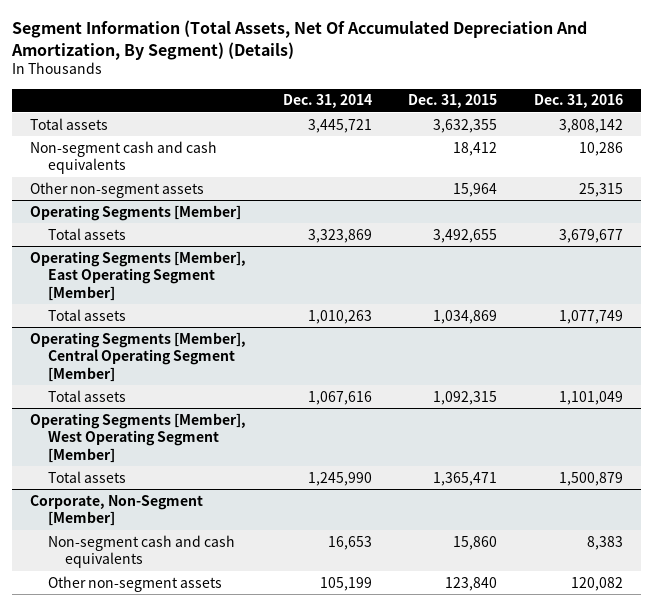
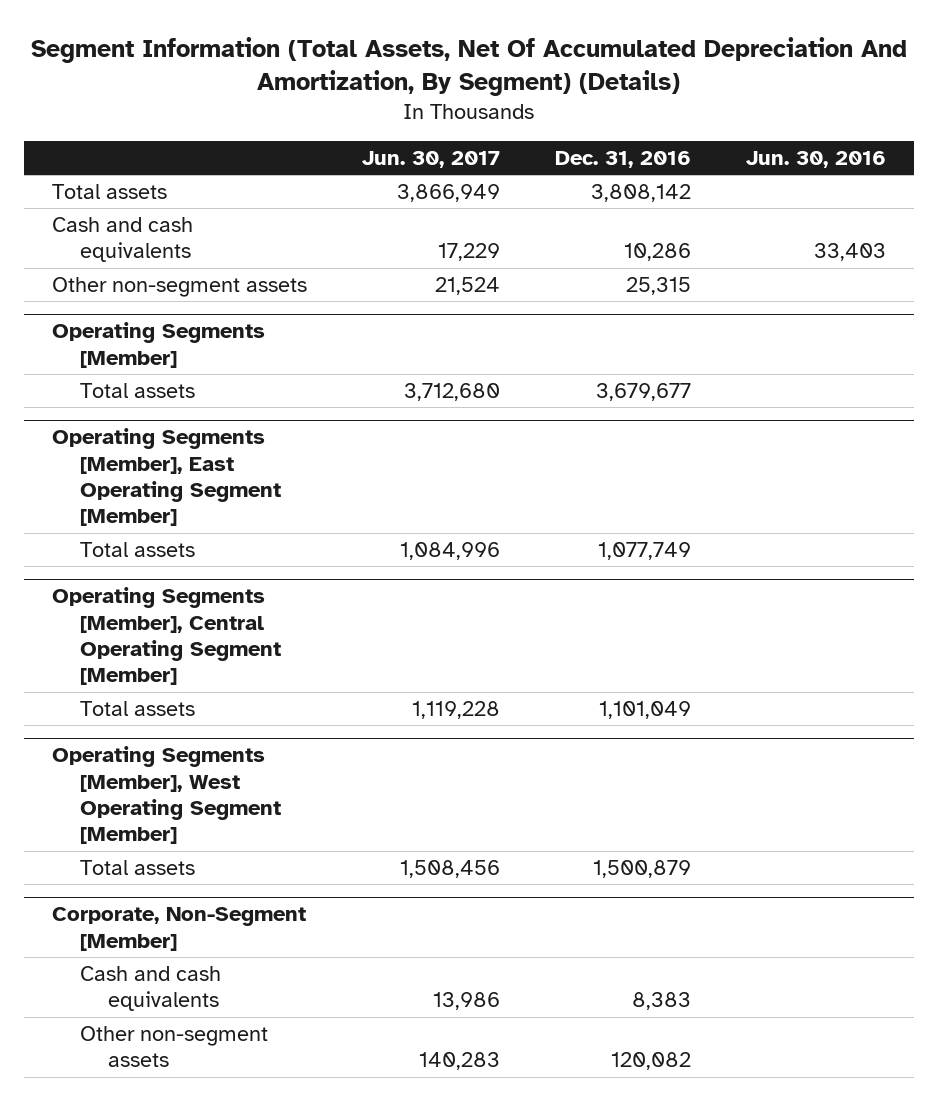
[282,94,372,109] Dec. 31, 2014 -> none
[408,94,498,109] Dec. 31, 2015 -> none
none -> [361,150,500,168] Jun. 30, 2017
none -> [746,150,887,168] Jun. 30, 2016
[30,140,218,175] Non-segment cash and cash equivalents -> [51,217,193,263] Cash and cash equivalents
[47,534,235,569] Non-segment cash and cash equivalents -> [80,966,222,1012] Cash and cash equivalents

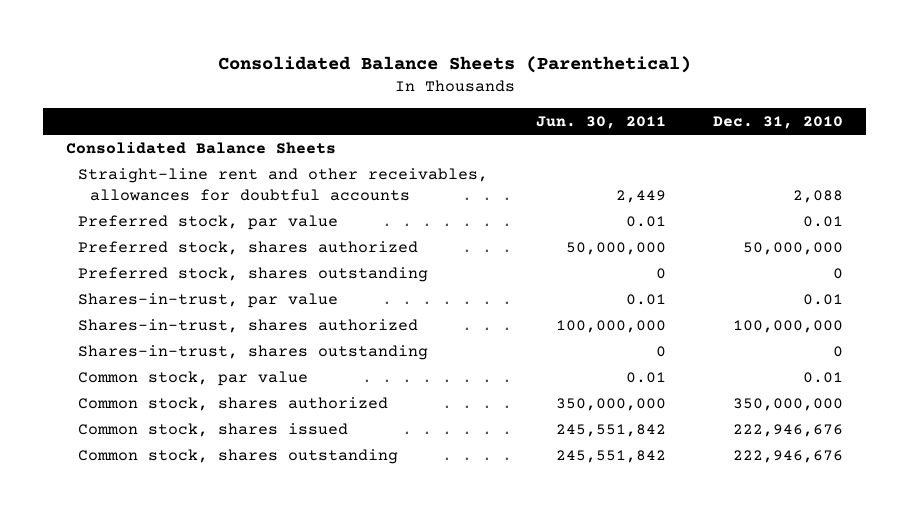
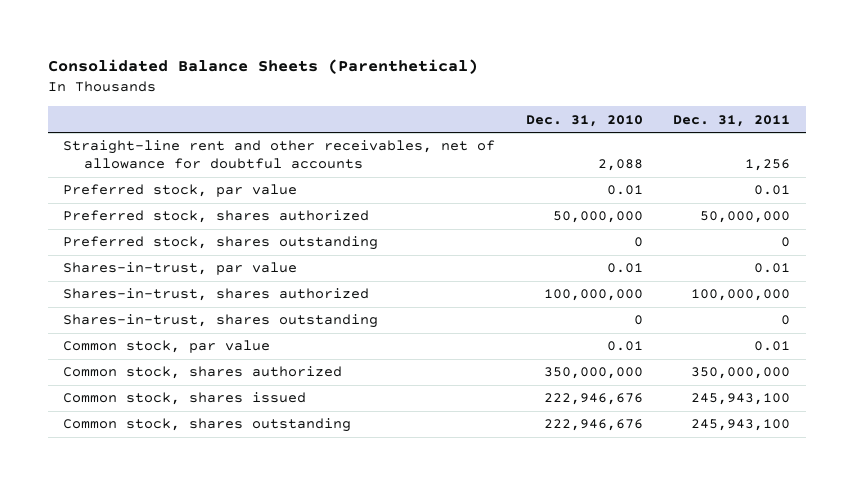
[535,115,666,129] Jun. 30, 2011 -> none
none -> [673,114,791,127] Dec. 31, 2011
[66,141,337,154] Consolidated Balance Sheets -> none
[78,167,489,202] Straight-line rent and other receivables, allowances for doubtful accounts -> [63,140,496,170] Straight-line rent and other receivables, net of allowance for doubtful accounts

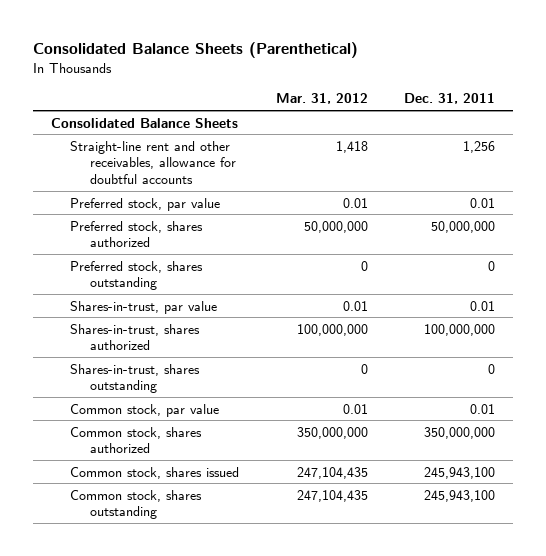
[525,114,643,127] Dec. 31, 2010 -> none
none -> [275,93,368,105] Mar. 31, 2012
none -> [51,117,239,128] Consolidated Balance Sheets
[63,140,496,170] Straight-line rent and other receivables, net of allowance for doubtful accounts -> [70,140,236,185] Straight-line rent and other receivables, allowance for doubtful accounts

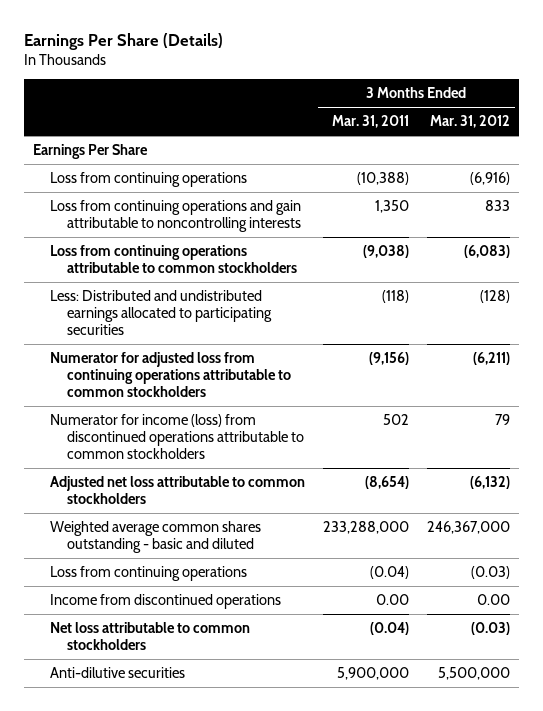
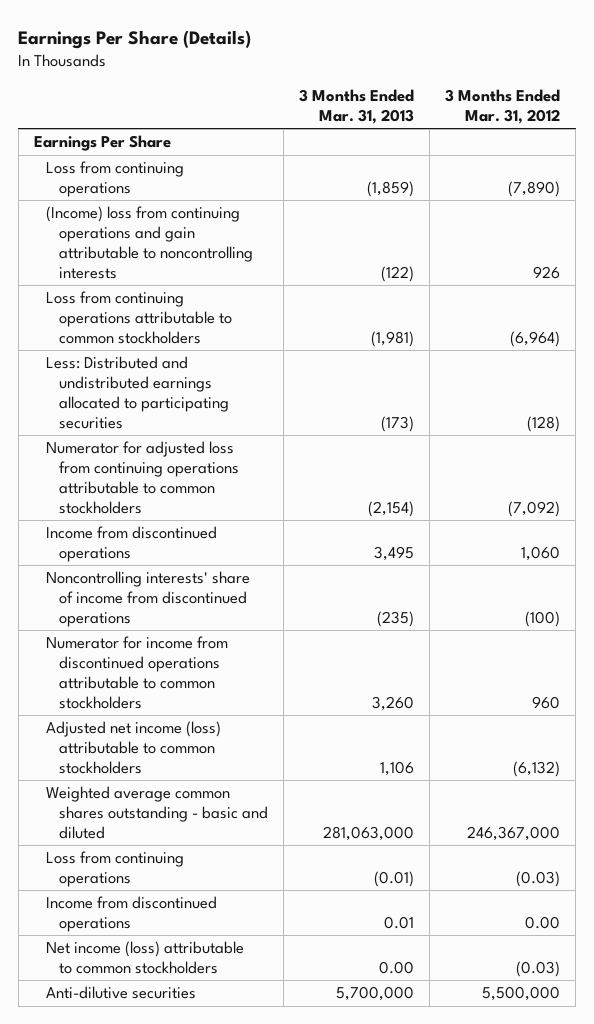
[331,115,409,129] Mar. 31, 2011 -> none
none -> [298,88,414,124] 3 Months Ended Mar. 31, 2013
[470,171,511,185] (6,916) -> [507,181,560,198] (7,890)
[49,199,302,232] Loss from continuing operations and gain attributable to noncontrolling interests -> [46,206,253,279] (Income) loss from continuing operations and gain attributable to noncontrolling interests
[485,199,511,211] 833 -> [532,265,560,279] 926
[464,244,511,258] (6,083) -> [509,330,560,347] (6,964)
[473,351,511,365] (6,211) -> [507,500,560,517] (7,092)
none -> [46,526,218,563] Income from discontinued operations
none -> [46,571,251,627] Noncontrolling interests' share of income from discontinued operations
[49,413,305,459] Numerator for income (loss) from discontinued operations attributable to common stockholders -> [46,636,229,709] Numerator for income from discontinued operations attributable to common stockholders
[495,413,511,425] 79 -> [531,695,560,709] 960
[49,475,305,504] Adjusted net loss attributable to common stockholders -> [46,721,222,774] Adjusted net income (loss) attributable to common stockholders
[49,621,250,650] Net loss attributable to common stockholders -> [46,941,245,975] Net income (loss) attributable to common stockholders

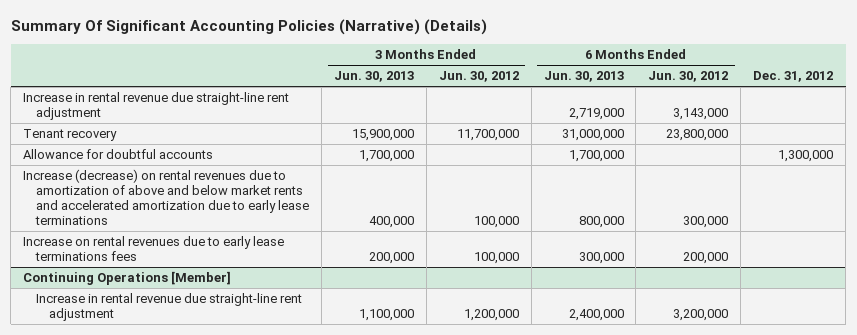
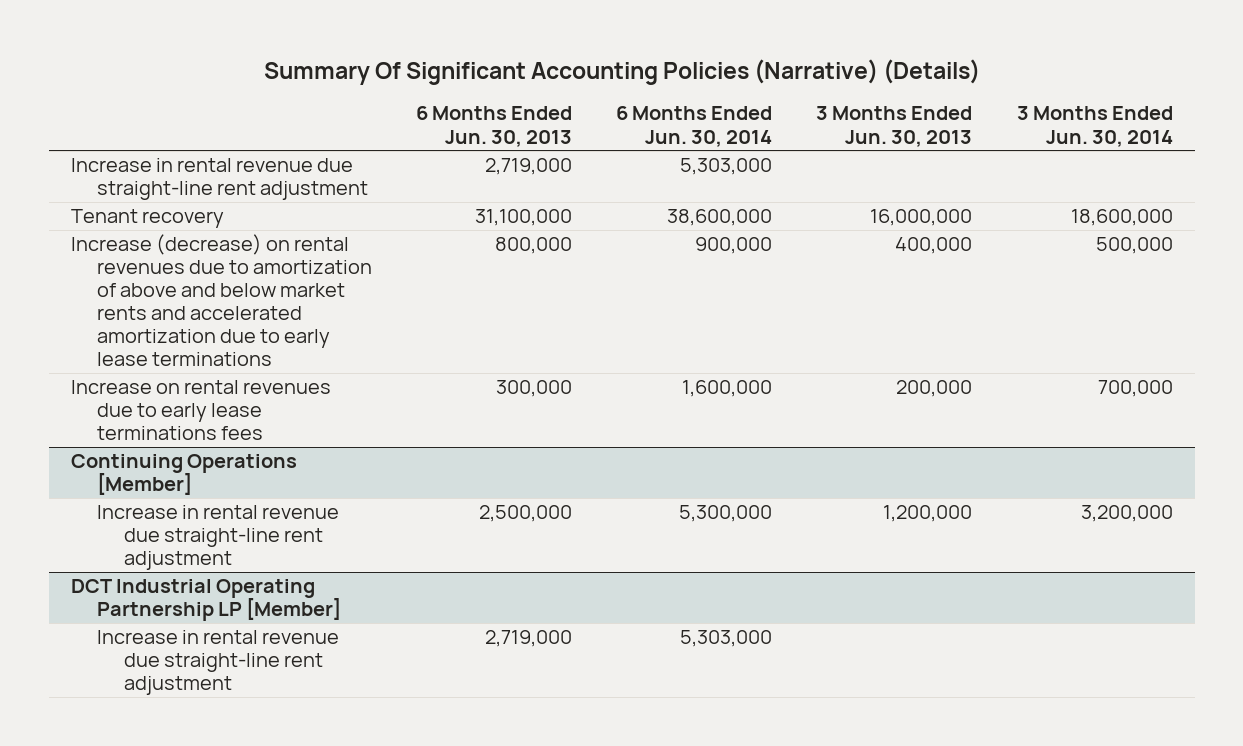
[438,71,519,83] Jun. 30, 2012 -> none
[648,71,729,83] Jun. 30, 2012 -> none
[753,71,834,83] Dec. 31, 2012 -> none
none -> [616,106,773,147] 6 Months Ended Jun. 30, 2014
none -> [1016,106,1173,147] 3 Months Ended Jun. 30, 2014
[23,149,214,160] Allowance for doubtful accounts -> none
[351,129,414,142] 15,900,000 -> [870,209,973,227] 16,000,000
[561,129,624,142] 31,000,000 -> [475,209,573,227] 31,100,000
[358,309,414,322] 1,100,000 -> [883,505,973,523] 1,200,000
[568,309,624,322] 2,400,000 -> [479,505,573,523] 2,500,000
none -> [70,579,342,622] DCT Industrial Operating Partnership LP [Member]
none -> [97,630,340,696] Increase in rental revenue due straight-line rent adjustment

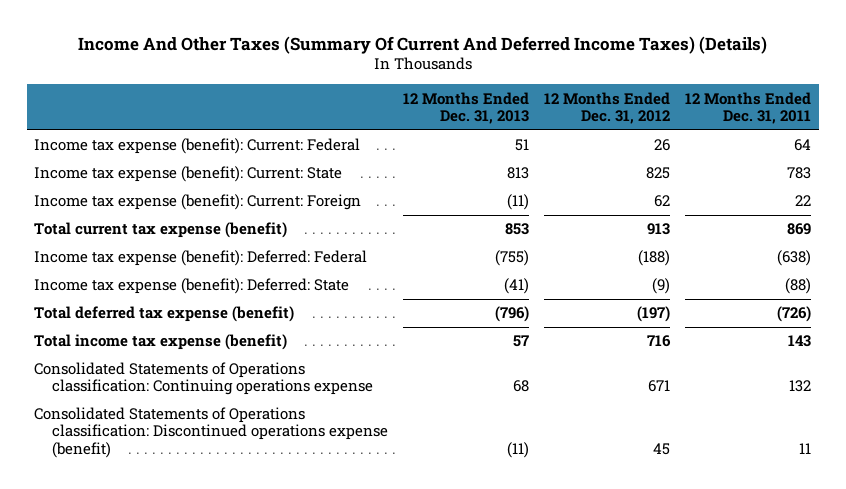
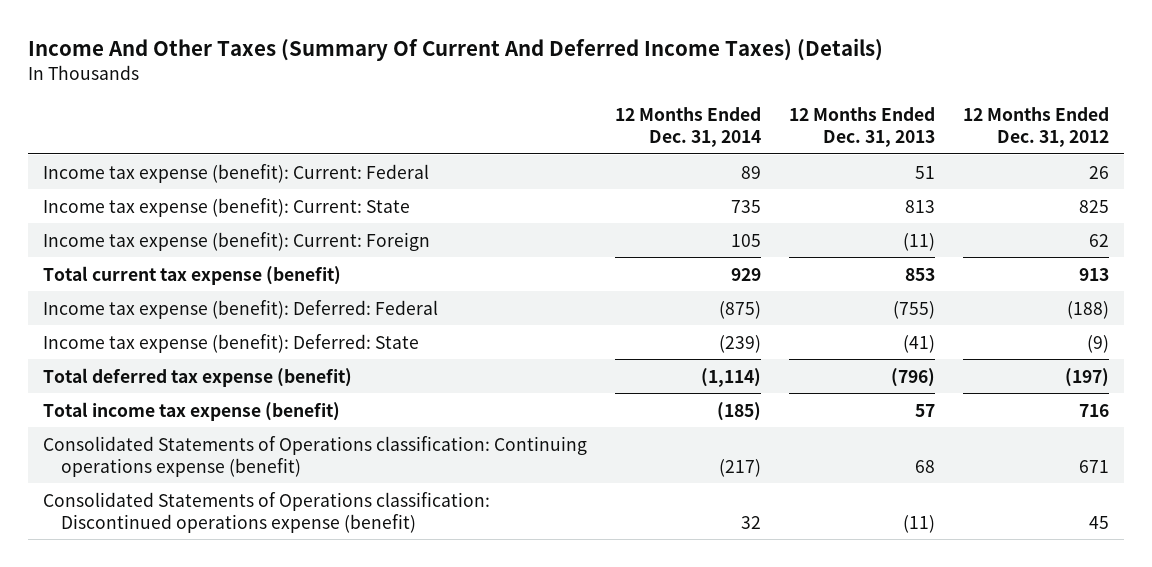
[685,91,812,124] 12 Months Ended Dec. 31, 2011 -> none
none -> [614,107,761,148] 12 Months Ended Dec. 31, 2014
[34,362,374,396] Consolidated Statements of Operations classification: Continuing operations expense -> [42,435,587,477] Consolidated Statements of Operations classification: Continuing operations expense (benefit)

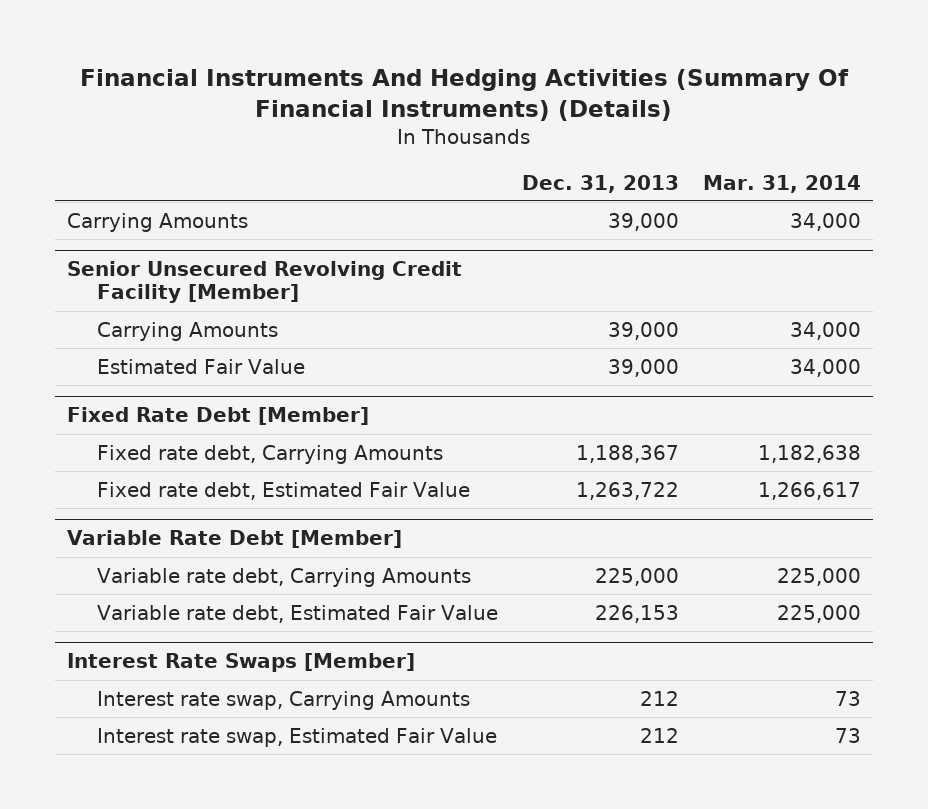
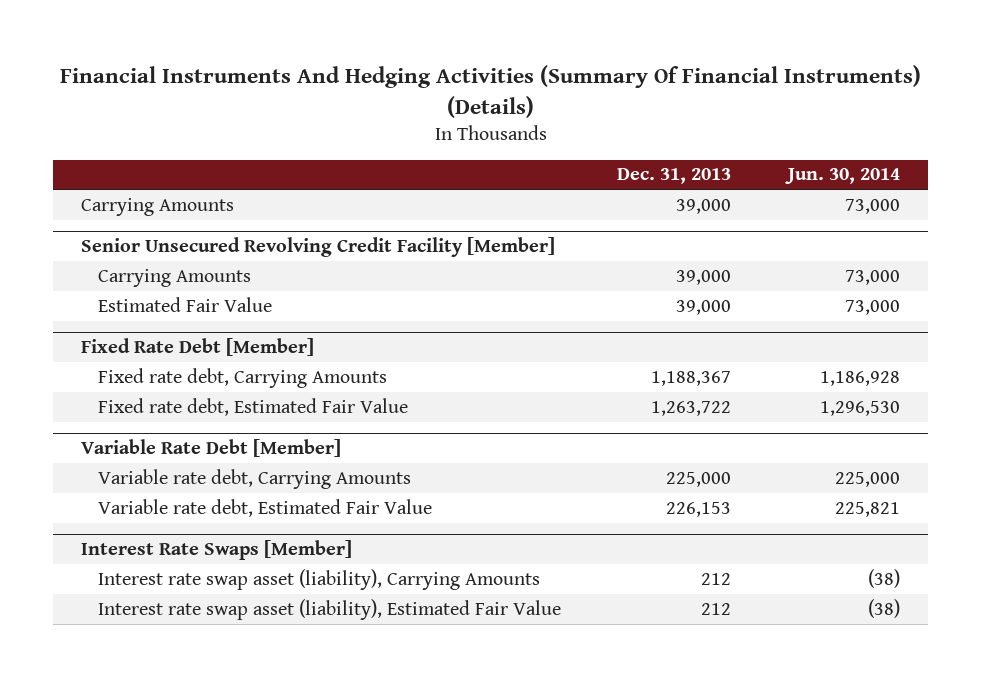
[702,174,861,193] Mar. 31, 2014 -> none
none -> [785,168,901,185] Jun. 30, 2014
[97,690,471,710] Interest rate swap, Carrying Amounts -> [97,568,540,590] Interest rate swap asset (liability), Carrying Amounts
[97,727,498,747] Interest rate swap, Estimated Fair Value -> [97,598,561,620] Interest rate swap asset (liability), Estimated Fair Value

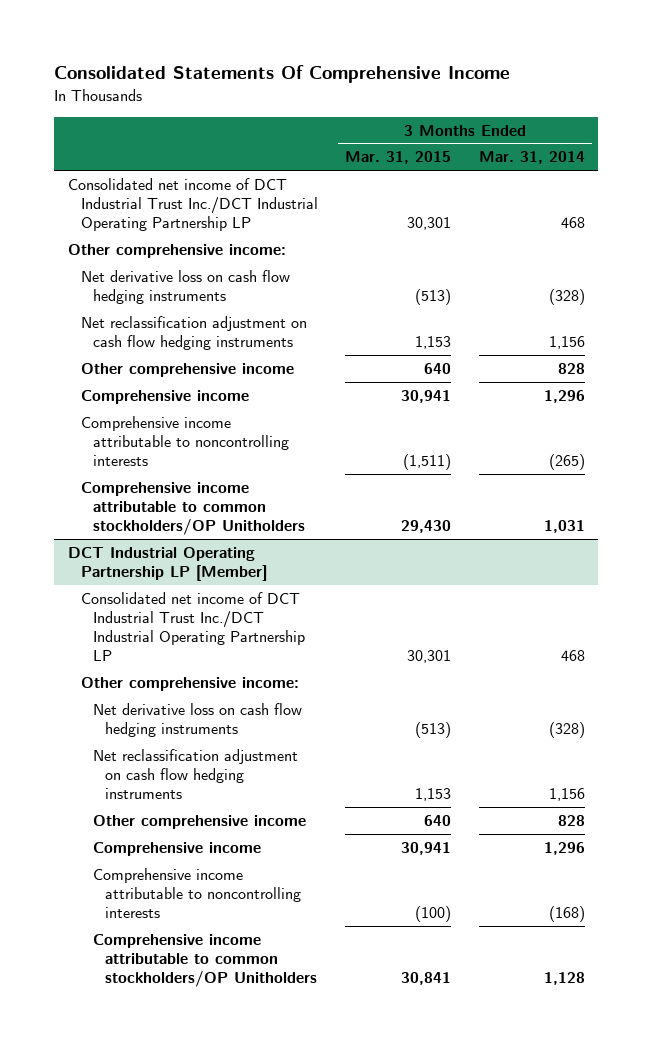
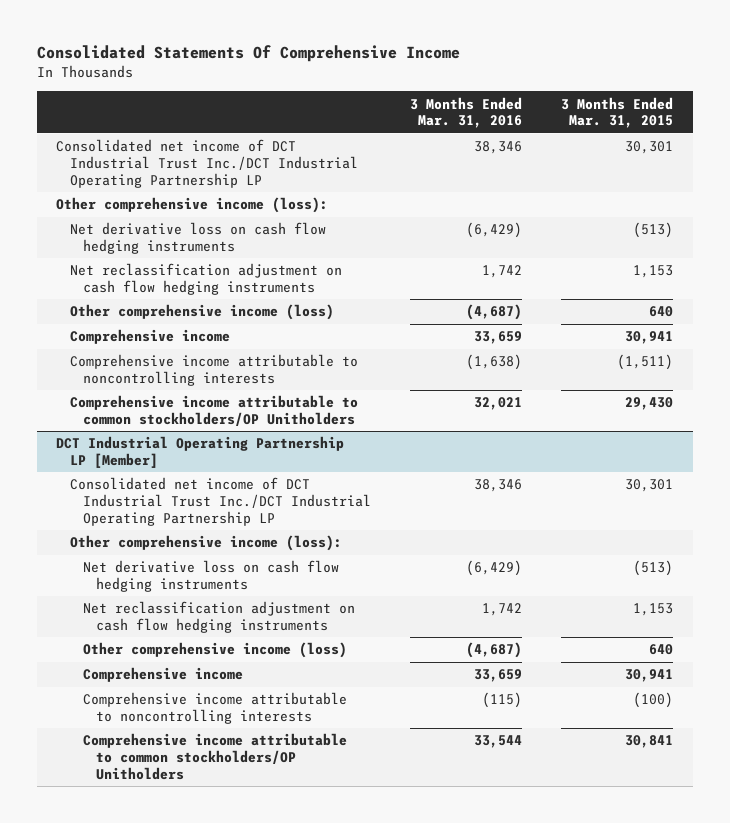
[478,151,585,165] Mar. 31, 2014 -> none
none -> [410,96,523,129] 3 Months Ended Mar. 31, 2016
[68,243,287,258] Other comprehensive income: -> [56,197,329,214] Other comprehensive income (loss):
[80,362,294,377] Other comprehensive income -> [69,304,334,321] Other comprehensive income (loss)
[80,676,299,691] Other comprehensive income: -> [69,535,342,552] Other comprehensive income (loss):
[92,814,306,829] Other comprehensive income -> [82,642,347,659] Other comprehensive income (loss)

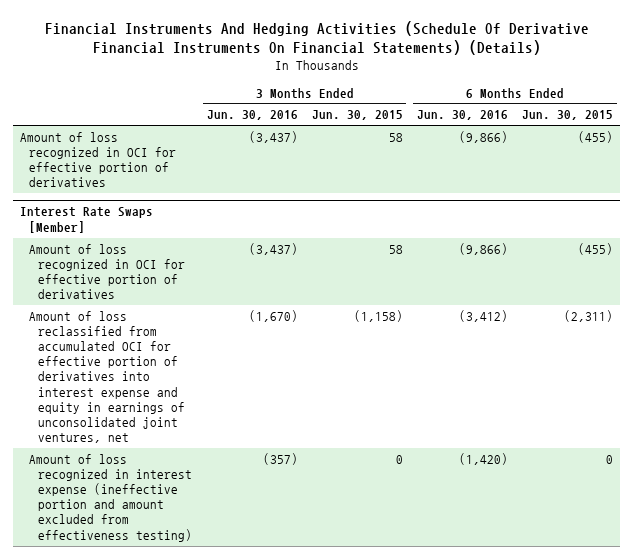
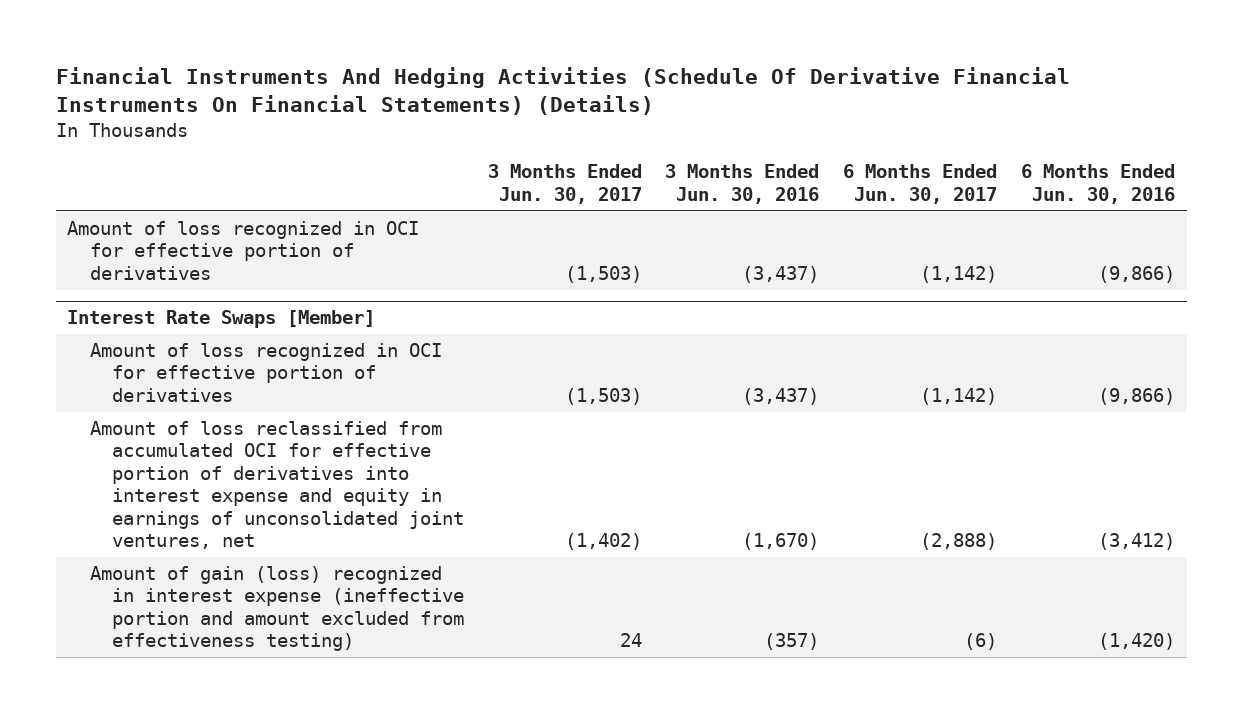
[311,110,403,121] Jun. 30, 2015 -> none
[522,110,614,121] Jun. 30, 2015 -> none
none -> [487,164,642,204] 3 Months Ended Jun. 30, 2017
none -> [843,164,998,204] 6 Months Ended Jun. 30, 2017
[29,453,193,542] Amount of loss recognized in interest expense (ineffective portion and amount excluded from effectiveness testing) -> [89,566,465,652] Amount of gain (loss) recognized in interest expense (ineffective portion and amount excluded from effectiveness testing)

